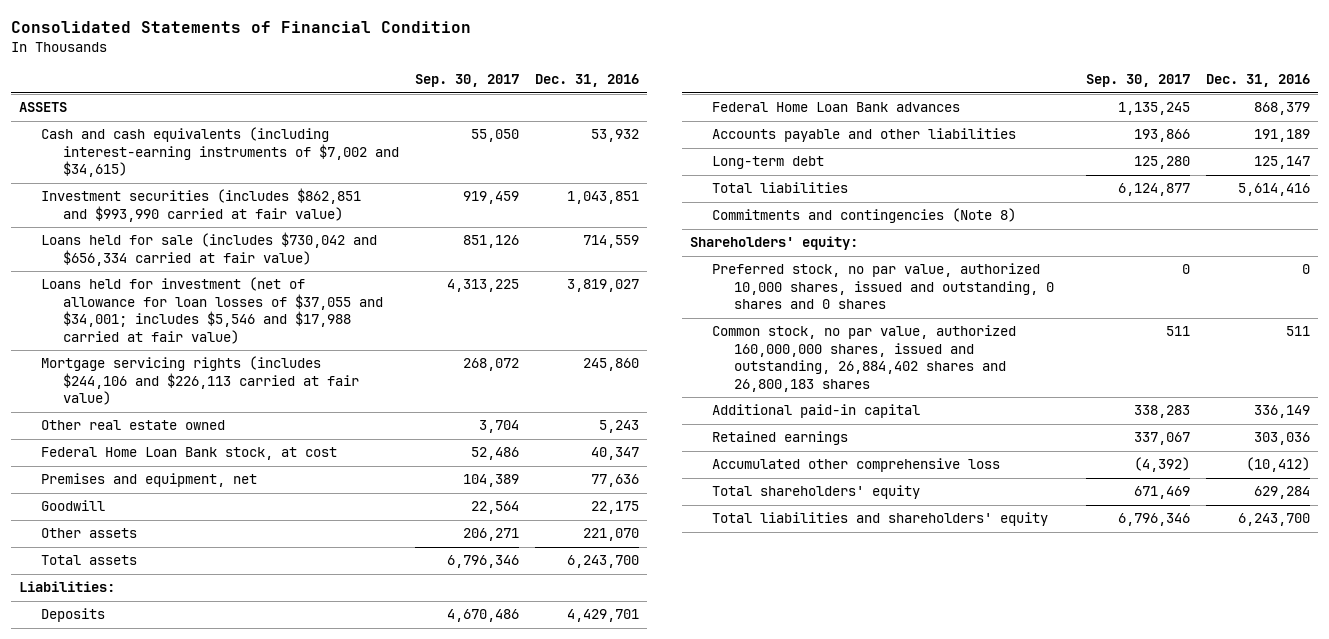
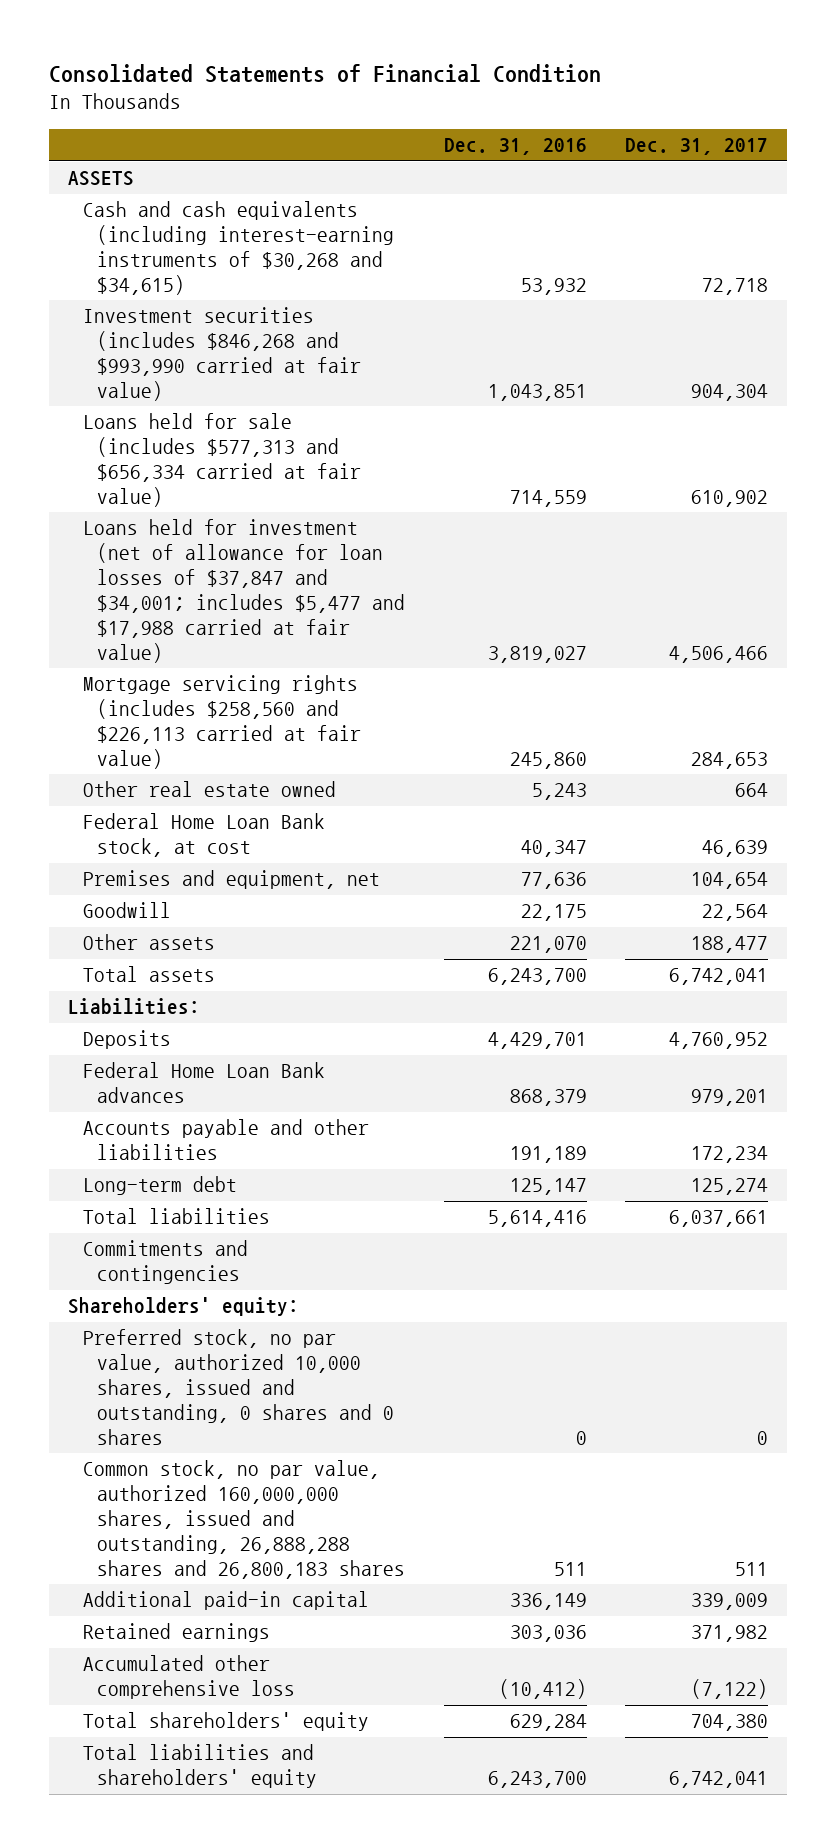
[414,74,519,88] Sep. 30, 2017 -> none
none -> [625,138,769,156] Dec. 31, 2017
[41,127,399,178] Cash and cash equivalents (including interest-earning instruments of $7,002 and $34,615) -> [82,201,395,296] Cash and cash equivalents (including interest-earning instruments of $30,268 and $34,615)
[41,188,362,222] Investment securities (includes $862,851 and $993,990 carried at fair value) -> [82,307,362,402] Investment securities (includes $846,268 and $993,990 carried at fair value)
[41,232,378,266] Loans held for sale (includes $730,042 and $656,334 carried at fair value) -> [82,413,362,508] Loans held for sale (includes $577,313 and $656,334 carried at fair value)
[41,277,383,344] Loans held for investment (net of allowance for loan losses of $37,055 and $34,001; includes $5,546 and $17,988 carried at fair value) -> [82,519,406,663] Loans held for investment (net of allowance for loan losses of $37,847 and $34,001; includes $5,477 and $17,988 carried at fair value)
[41,356,359,406] Mortgage servicing rights (includes $244,106 and $226,113 carried at fair value) -> [82,675,362,770] Mortgage servicing rights (includes $258,560 and $226,113 carried at fair value)
[711,208,1016,224] Commitments and contingencies (Note 8) -> [82,1240,248,1285] Commitments and contingencies
[711,325,1016,392] Common stock, no par value, authorized 160,000,000 shares, issued and outstanding, 26,884,402 shares and 26,800,183 shares -> [82,1460,406,1579] Common stock, no par value, authorized 160,000,000 shares, issued and outstanding, 26,888,288 shares and 26,800,183 shares

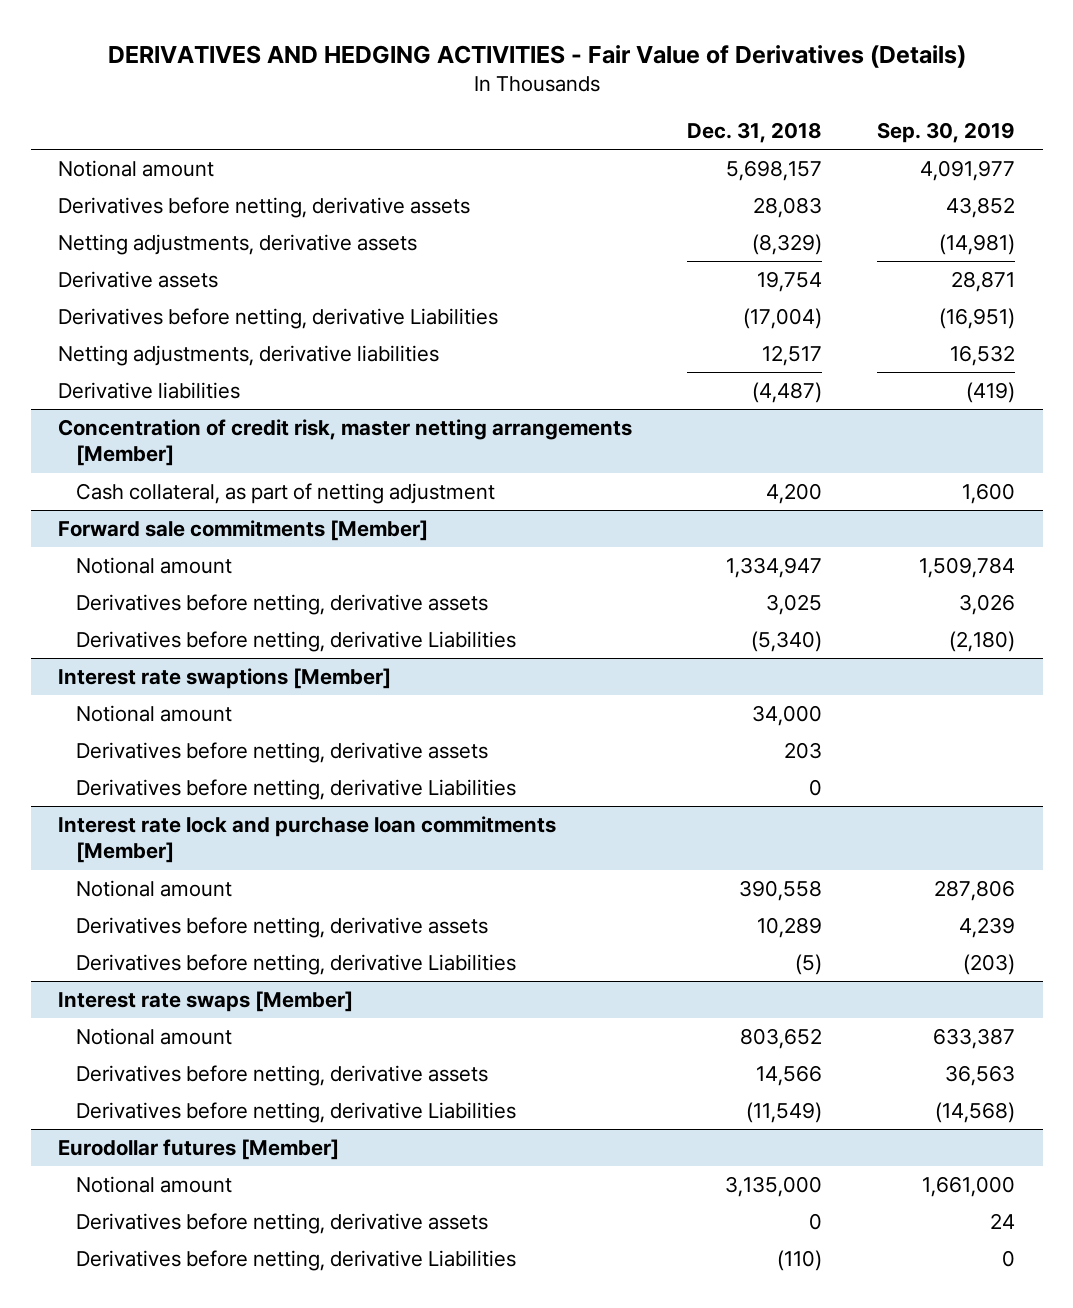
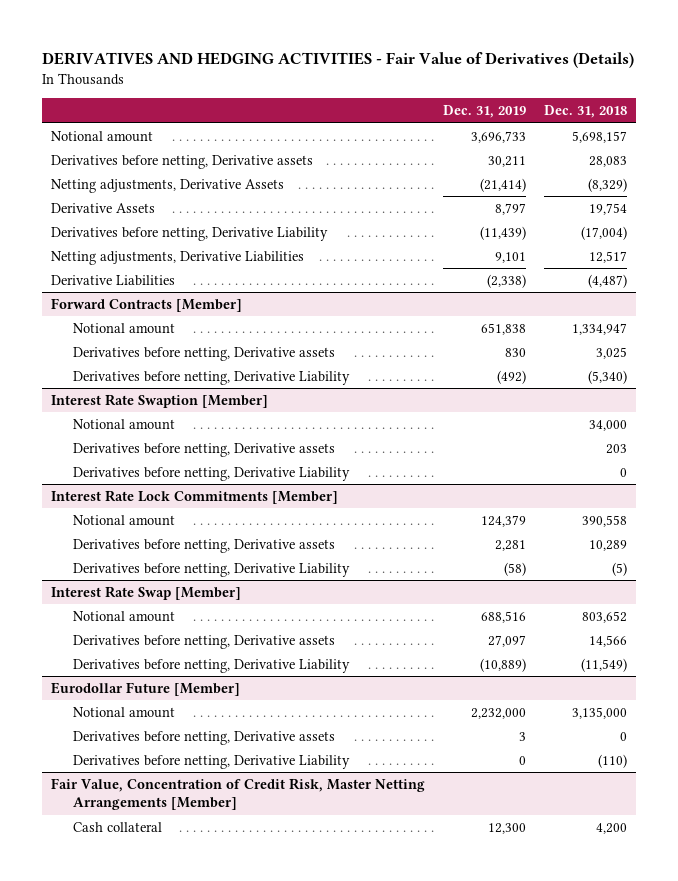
[877,122,1016,144] Sep. 30, 2019 -> none
none -> [443,105,527,119] Dec. 31, 2019
[58,419,633,467] Concentration of credit risk, master netting arrangements [Member] -> none
[75,483,495,505] Cash collateral, as part of netting adjustment -> none
[58,197,471,219] Derivatives before netting, derivative assets -> [50,154,313,169] Derivatives before netting, Derivative assets
[58,234,418,256] Netting adjustments, derivative assets -> [50,178,284,193] Netting adjustments, Derivative Assets
[58,271,219,289] Derivative assets -> [50,202,155,213] Derivative Assets
[58,308,499,330] Derivatives before netting, derivative Liabilities -> [50,226,328,241] Derivatives before netting, Derivative Liability
[58,345,440,367] Netting adjustments, derivative liabilities -> [50,250,304,265] Netting adjustments, Derivative Liabilities
[58,382,241,400] Derivative liabilities -> [50,274,175,286] Derivative Liabilities
[58,520,429,542] Forward sale commitments [Member] -> [50,297,242,312] Forward Contracts [Member]
[75,594,488,616] Derivatives before netting, derivative assets -> [72,346,335,361] Derivatives before netting, Derivative assets
[75,631,516,653] Derivatives before netting, derivative Liabilities -> [72,370,350,385] Derivatives before netting, Derivative Liability
[58,668,392,690] Interest rate swaptions [Member] -> [50,393,268,408] Interest Rate Swaption [Member]
[75,742,488,764] Derivatives before netting, derivative assets -> [72,442,335,457] Derivatives before netting, Derivative assets
[75,779,516,801] Derivatives before netting, derivative Liabilities -> [72,466,350,481] Derivatives before netting, Derivative Liability
[58,816,557,864] Interest rate lock and purchase loan commitments [Member] -> [50,489,338,504] Interest Rate Lock Commitments [Member]
[75,917,488,939] Derivatives before netting, derivative assets -> [72,538,335,553] Derivatives before netting, Derivative assets
[75,954,516,976] Derivatives before netting, derivative Liabilities -> [72,562,350,577] Derivatives before netting, Derivative Liability
[58,991,354,1013] Interest rate swaps [Member] -> [50,585,241,600] Interest Rate Swap [Member]
[75,1065,488,1087] Derivatives before netting, derivative assets -> [72,634,335,649] Derivatives before netting, Derivative assets
[75,1102,516,1124] Derivatives before netting, derivative Liabilities -> [72,658,350,673] Derivatives before netting, Derivative Liability
[58,1139,340,1161] Eurodollar futures [Member] -> [50,681,240,696] Eurodollar Future [Member]
[75,1213,488,1235] Derivatives before netting, derivative assets -> [72,730,335,745] Derivatives before netting, Derivative assets
[75,1250,516,1272] Derivatives before netting, derivative Liabilities -> [72,754,350,769] Derivatives before netting, Derivative Liability
none -> [50,777,425,811] Fair Value, Concentration of Credit Risk, Master Netting Arrangements [Member]
none -> [72,821,162,832] Cash collateral

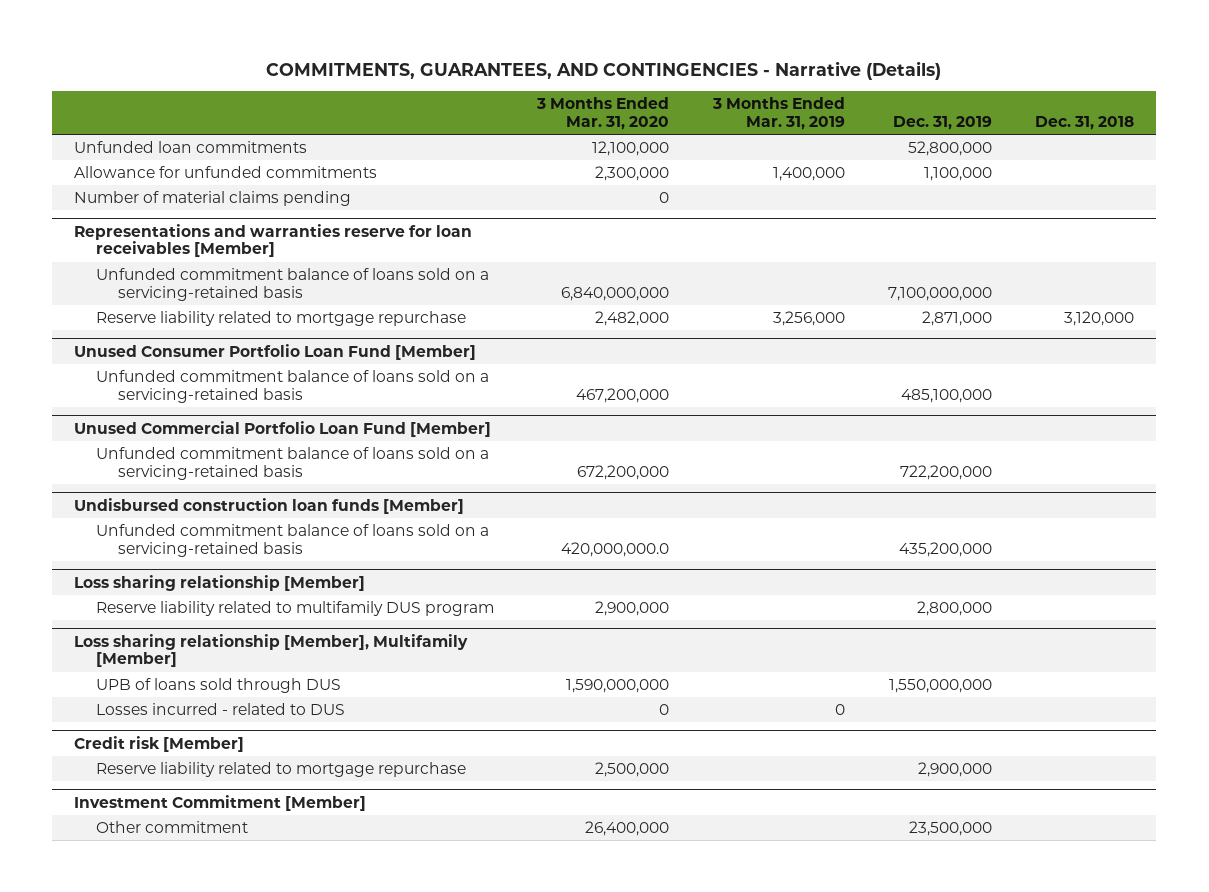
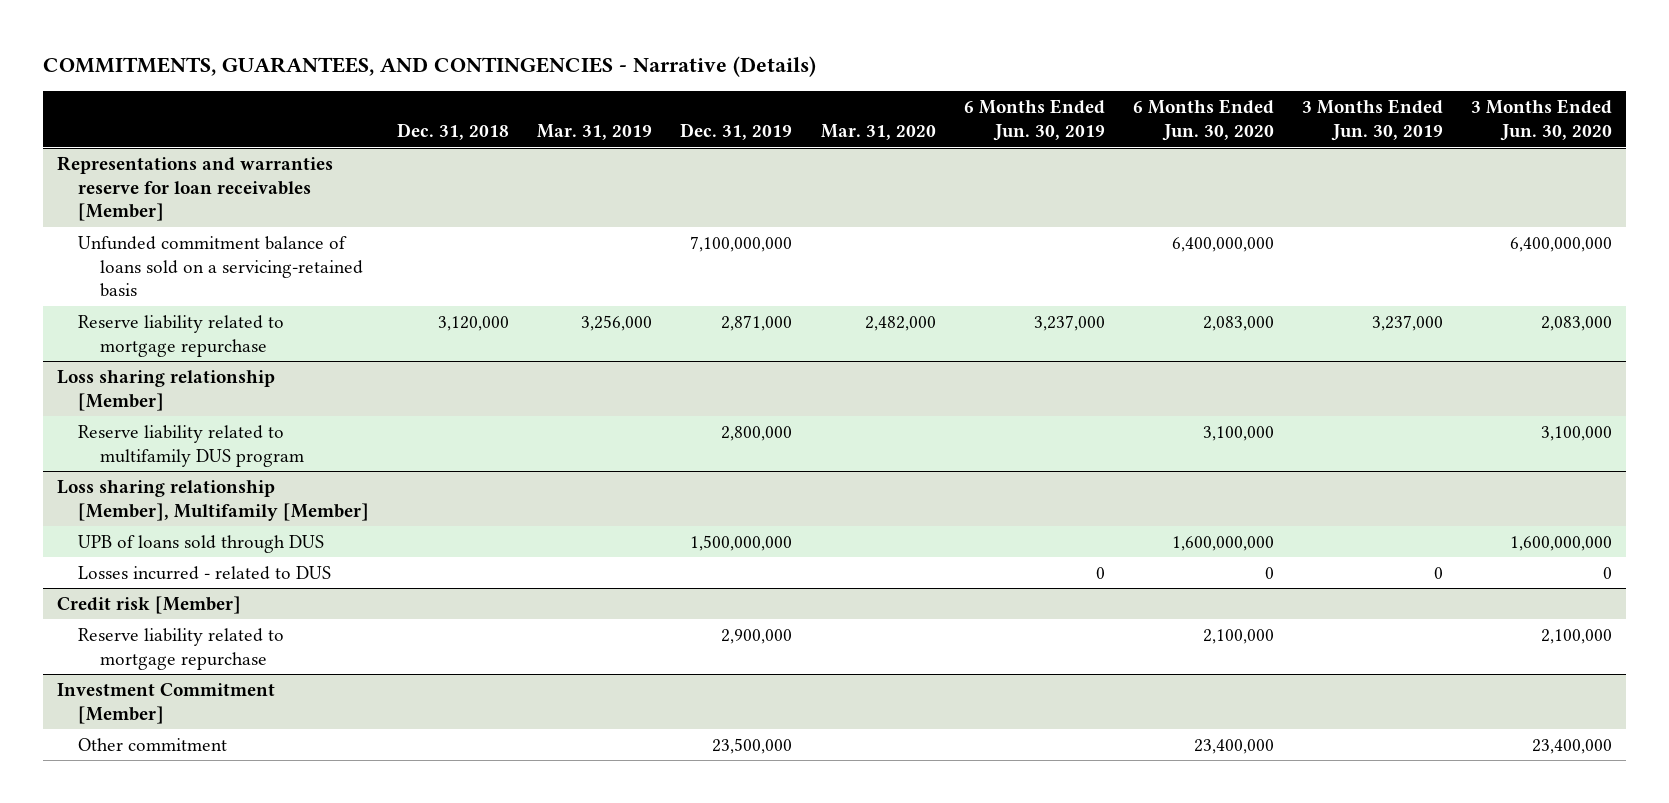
[536,97,670,131] 3 Months Ended Mar. 31, 2020 -> none
[711,97,845,131] 3 Months Ended Mar. 31, 2019 -> none
none -> [537,124,653,141] Mar. 31, 2019
none -> [820,124,936,141] Mar. 31, 2020
none -> [963,99,1105,142] 6 Months Ended Jun. 30, 2019
none -> [1132,99,1274,142] 6 Months Ended Jun. 30, 2020
none -> [1301,99,1443,142] 3 Months Ended Jun. 30, 2019
none -> [1470,99,1612,142] 3 Months Ended Jun. 30, 2020
[74,140,308,153] Unfunded loan commitments -> none
[74,165,378,178] Allowance for unfunded commitments -> none
[74,190,352,206] Number of material claims pending -> none
[74,343,477,360] Unused Consumer Portfolio Loan Fund [Member] -> none
[95,369,489,403] Unfunded commitment balance of loans sold on a servicing-retained basis -> none
[74,420,492,437] Unused Commercial Portfolio Loan Fund [Member] -> none
[95,446,489,480] Unfunded commitment balance of loans sold on a servicing-retained basis -> none
[74,497,465,514] Undisbursed construction loan funds [Member] -> none
[95,523,489,557] Unfunded commitment balance of loans sold on a servicing-retained basis -> none
[889,678,993,693] 1,550,000,000 -> [690,534,793,551] 1,500,000,000

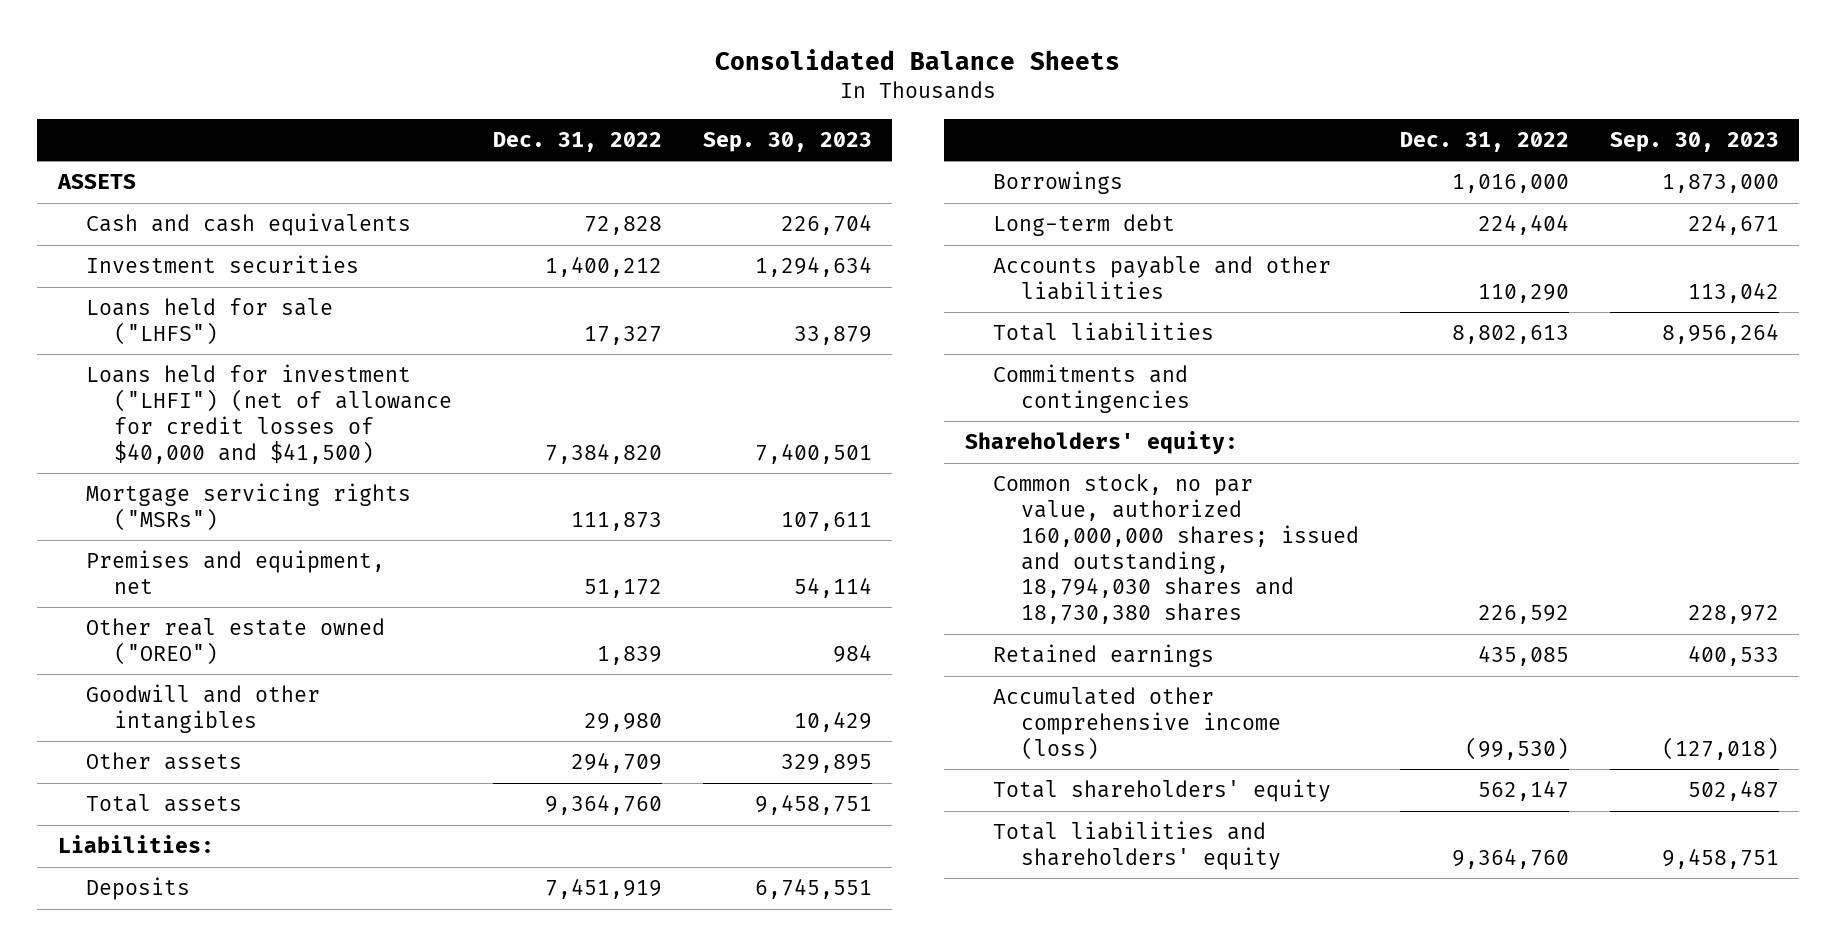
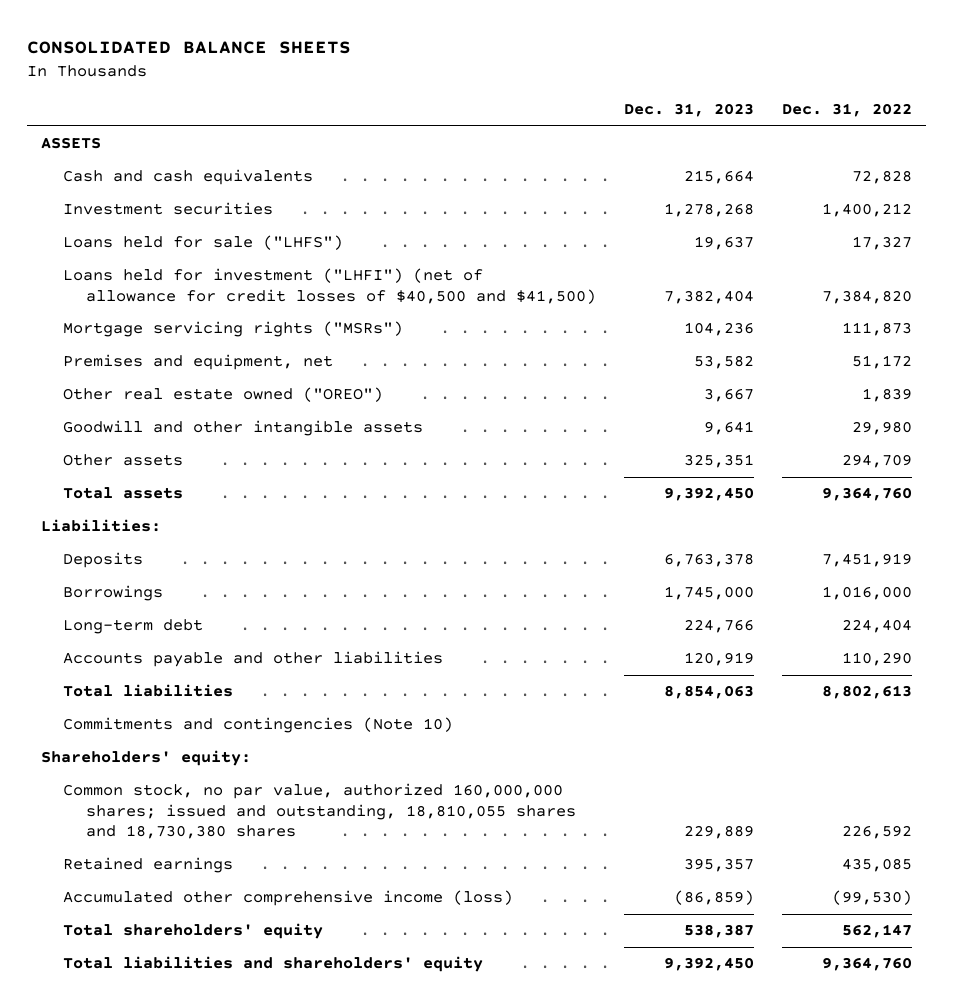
[715,48,1121,70] Consolidated Balance Sheets -> [27,41,352,55] CONSOLIDATED BALANCE SHEETS
[702,131,872,152] Sep. 30, 2023 -> none
none -> [623,103,754,118] Dec. 31, 2023
[85,364,452,464] Loans held for investment ("LHFI") (net of allowance for credit losses of $40,000 and $41,500) -> [63,268,596,304] Loans held for investment ("LHFI") (net of allowance for credit losses of $40,500 and $41,500)
[85,684,320,733] Goodwill and other intangibles -> [63,420,424,437] Goodwill and other intangible assets
[992,364,1190,413] Commitments and contingencies -> [63,717,454,734] Commitments and contingencies (Note 10)
[992,474,1359,625] Common stock, no par value, authorized 160,000,000 shares; issued and outstanding, 18,794,030 shares and 18,730,380 shares -> [63,783,576,839] Common stock, no par value, authorized 160,000,000 shares; issued and outstanding, 18,810,055 shares and 18,730,380 shares

